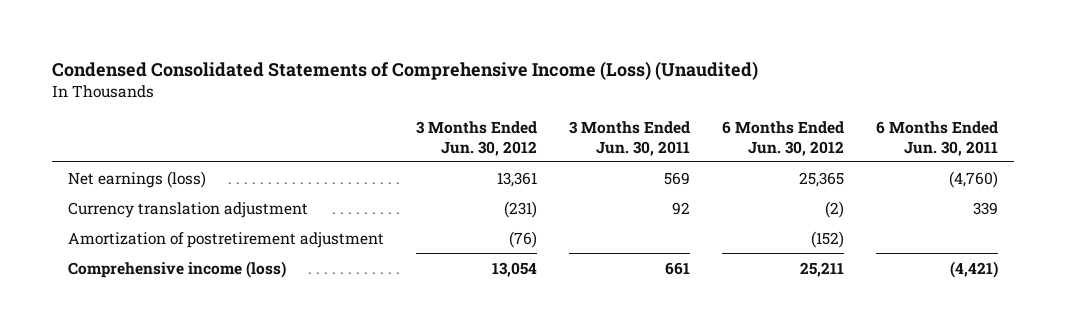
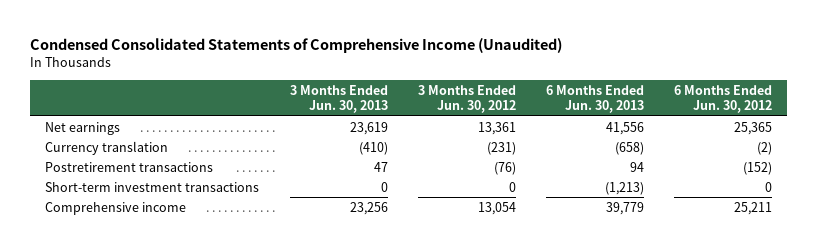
[51,60,758,80] Condensed Consolidated Statements of Comprehensive Income (Loss) (Unaudited) -> [30,38,563,54] Condensed Consolidated Statements of Comprehensive Income (Unaudited)
[568,120,690,156] 3 Months Ended Jun. 30, 2011 -> none
[876,120,999,156] 6 Months Ended Jun. 30, 2011 -> none
none -> [289,84,388,114] 3 Months Ended Jun. 30, 2013
none -> [545,84,644,114] 6 Months Ended Jun. 30, 2013
[67,170,206,188] Net earnings (loss) -> [45,121,121,135] Net earnings
[67,201,308,218] Currency translation adjustment -> [45,140,169,155] Currency translation
[67,231,384,248] Amortization of postretirement adjustment -> [45,161,214,172] Postretirement transactions
none -> [45,181,260,192] Short-term investment transactions
[67,260,286,278] Comprehensive income (loss) -> [45,201,187,215] Comprehensive income

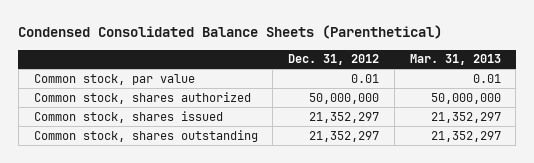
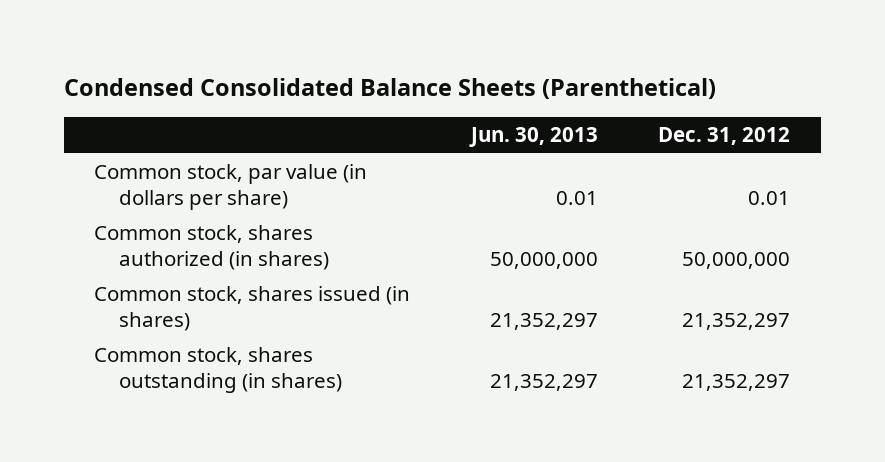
[409,54,501,66] Mar. 31, 2013 -> none
none -> [468,127,598,148] Jun. 30, 2013
[33,73,195,85] Common stock, par value -> [94,164,368,210] Common stock, par value (in dollars per share)
[33,91,251,104] Common stock, shares authorized -> [94,225,329,270] Common stock, shares authorized (in shares)
[33,110,223,123] Common stock, shares issued -> [94,286,411,331] Common stock, shares issued (in shares)
[33,129,258,142] Common stock, shares outstanding -> [94,347,342,393] Common stock, shares outstanding (in shares)

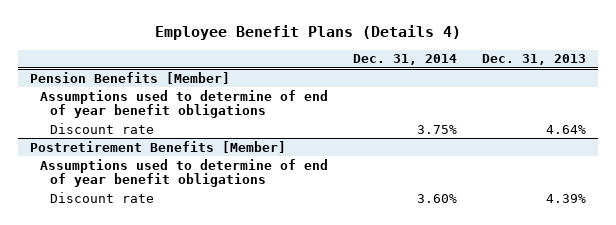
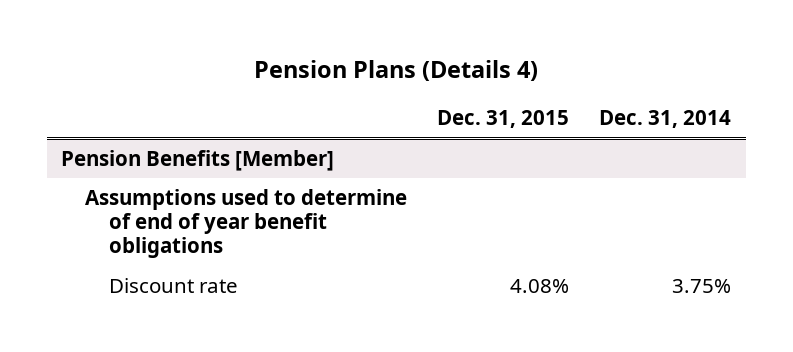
[155,25,462,41] Employee Benefit Plans (Details 4) -> [254,60,539,82] Pension Plans (Details 4)
[482,54,587,66] Dec. 31, 2013 -> none
none -> [437,110,570,129] Dec. 31, 2015
[30,140,287,153] Postretirement Benefits [Member] -> none
[40,158,329,188] Assumptions used to determine of end of year benefit obligations -> none
[49,191,154,203] Discount rate -> none

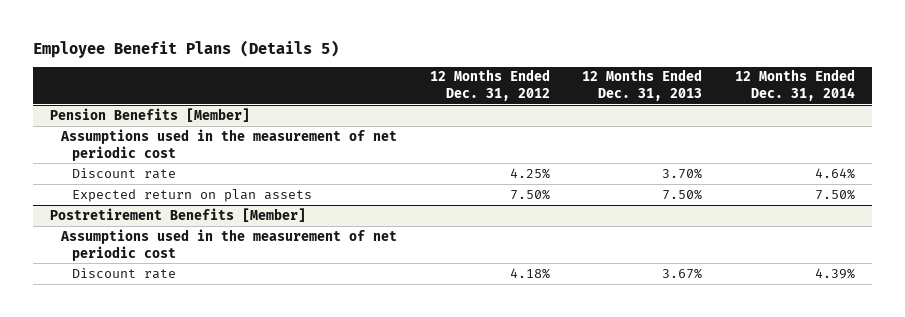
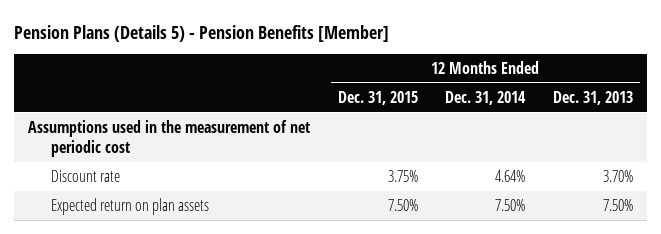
[33,39,340,58] Employee Benefit Plans (Details 5) -> [14,24,390,42] Pension Plans (Details 5) - Pension Benefits [Member]
[429,69,550,102] 12 Months Ended Dec. 31, 2012 -> none
none -> [337,90,418,105] Dec. 31, 2015
[49,107,250,122] Pension Benefits [Member] -> none
[49,207,306,222] Postretirement Benefits [Member] -> none
[60,228,398,261] Assumptions used in the measurement of net periodic cost -> none
[72,267,177,279] Discount rate -> none

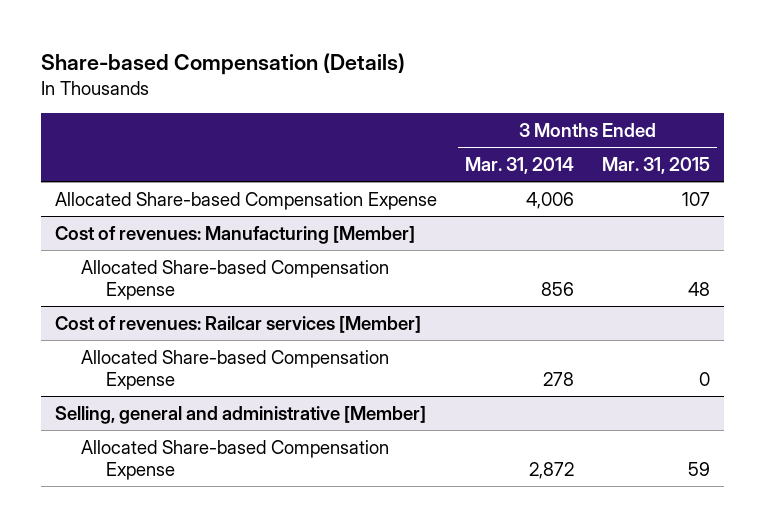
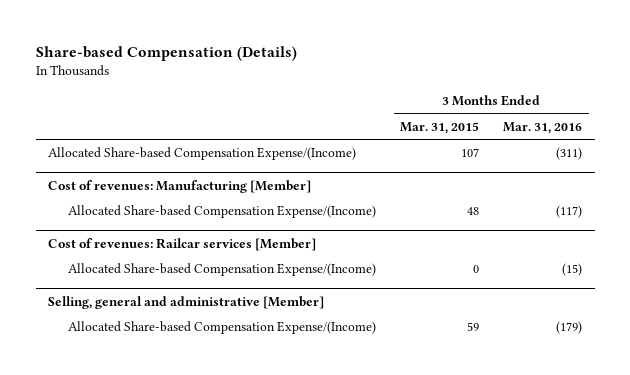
[465,156,575,174] Mar. 31, 2014 -> none
none -> [503,121,583,134] Mar. 31, 2016
[55,191,438,210] Allocated Share-based Compensation Expense -> [47,147,356,161] Allocated Share-based Compensation Expense/(Income)
[80,259,389,300] Allocated Share-based Compensation Expense -> [67,205,376,219] Allocated Share-based Compensation Expense/(Income)
[80,349,389,390] Allocated Share-based Compensation Expense -> [67,263,376,277] Allocated Share-based Compensation Expense/(Income)
[80,439,389,480] Allocated Share-based Compensation Expense -> [67,321,376,335] Allocated Share-based Compensation Expense/(Income)

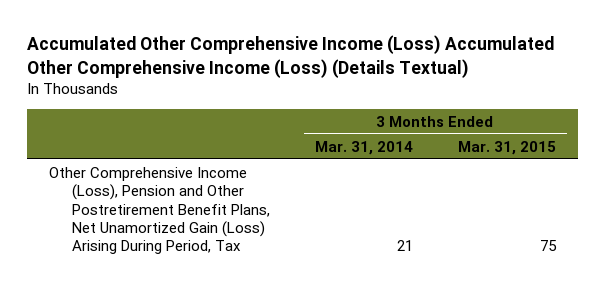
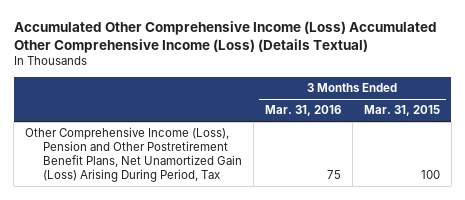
[315,140,414,155] Mar. 31, 2014 -> none
none -> [264,105,341,117] Mar. 31, 2016
[539,240,557,252] 75 -> [420,169,440,179] 100

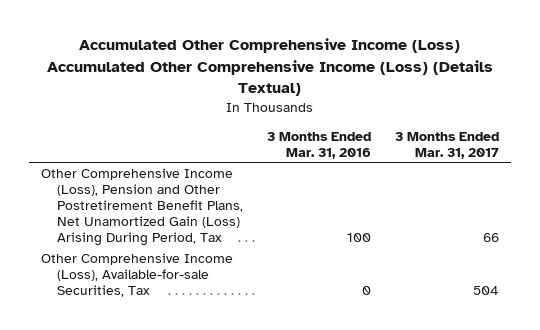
[363,105,440,117] Mar. 31, 2015 -> none
none -> [394,131,499,159] 3 Months Ended Mar. 31, 2017
[326,169,341,179] 75 -> [347,232,372,242] 100
none -> [40,253,233,298] Other Comprehensive Income (Loss), Available-for-sale Securities, Tax

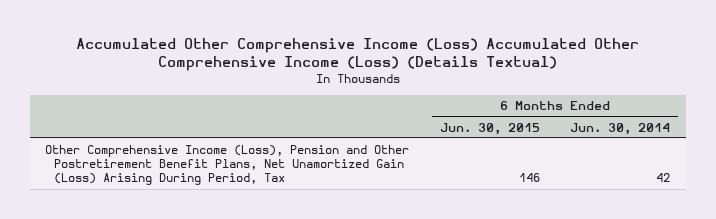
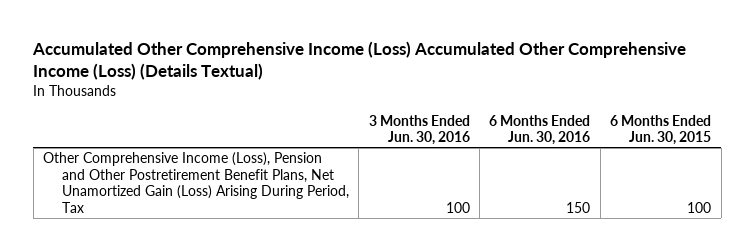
[570,122,671,135] Jun. 30, 2014 -> none
none -> [368,114,470,146] 3 Months Ended Jun. 30, 2016
none -> [489,114,591,146] 6 Months Ended Jun. 30, 2016
[518,173,540,183] 146 -> [687,201,712,213] 100

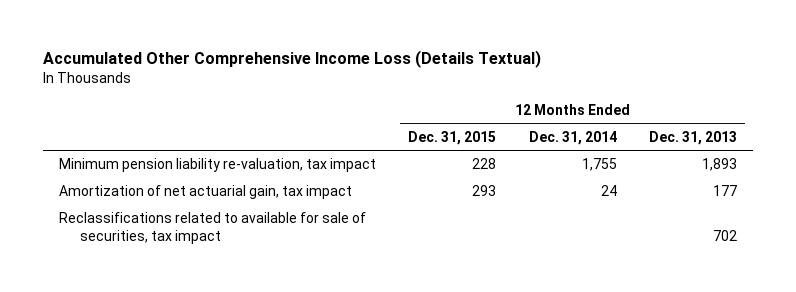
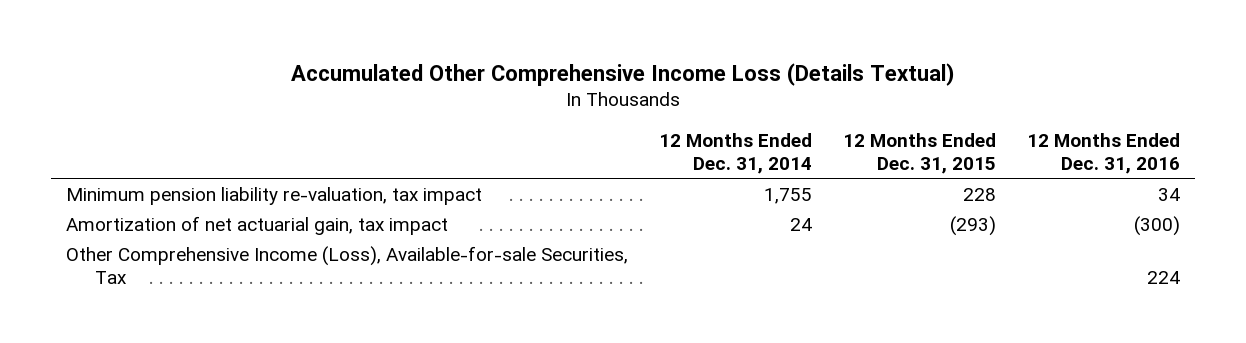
[648,130,737,145] Dec. 31, 2013 -> none
none -> [1026,133,1180,175] 12 Months Ended Dec. 31, 2016
[58,212,366,244] Reclassifications related to available for sale of securities, tax impact -> none
[472,185,497,197] 293 -> [949,215,996,236] (293)
none -> [66,245,629,284] Other Comprehensive Income (Loss), Available-for-sale Securities, Tax

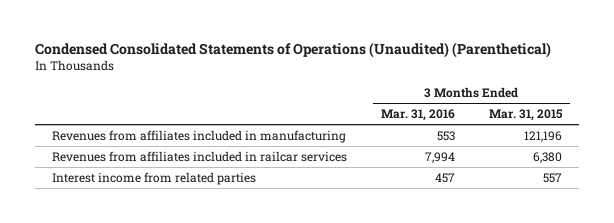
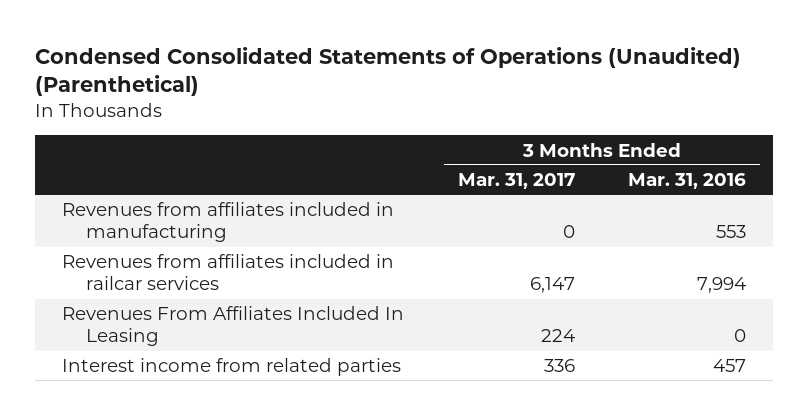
[488,109,563,122] Mar. 31, 2015 -> none
none -> [457,172,575,189] Mar. 31, 2017
none -> [61,306,404,347] Revenues From Affiliates Included In Leasing

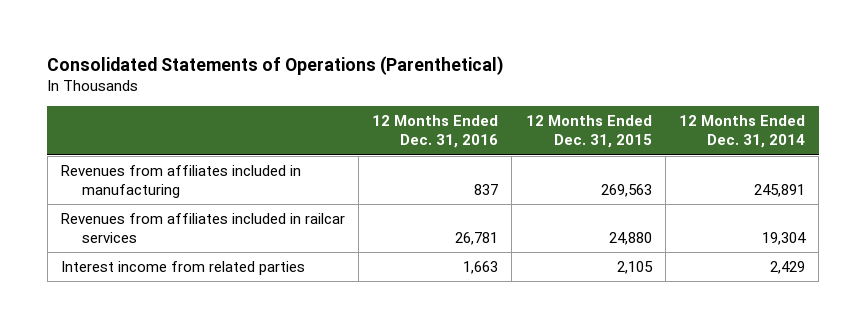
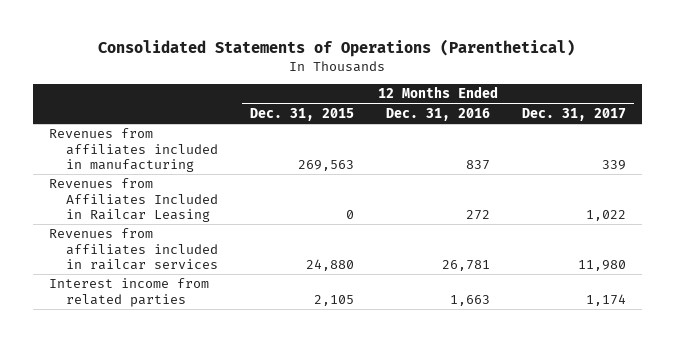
[678,114,805,149] 12 Months Ended Dec. 31, 2014 -> none
none -> [521,107,626,121] Dec. 31, 2017
none -> [48,178,219,223] Revenues from Affiliates Included in Railcar Leasing

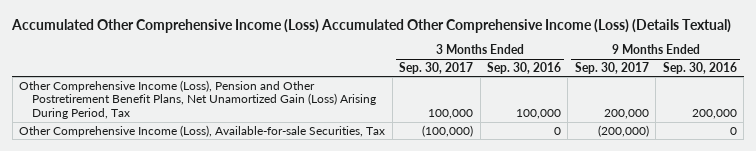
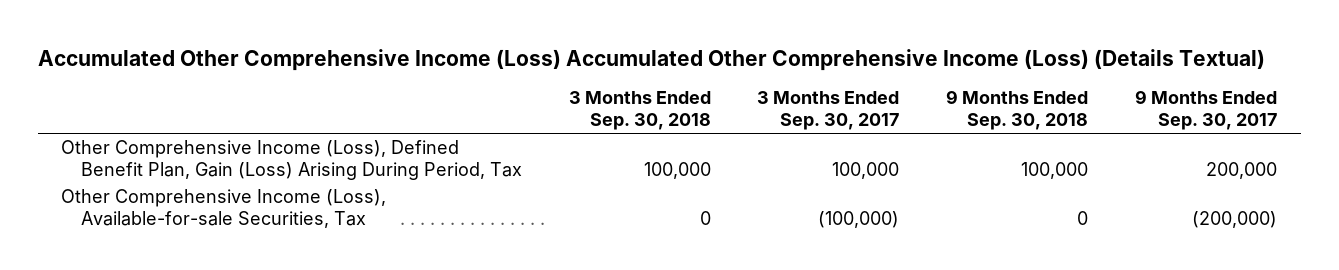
[486,61,561,74] Sep. 30, 2016 -> none
[662,61,737,74] Sep. 30, 2016 -> none
none -> [568,91,711,131] 3 Months Ended Sep. 30, 2018
none -> [946,90,1089,131] 9 Months Ended Sep. 30, 2018
[19,79,376,120] Other Comprehensive Income (Loss), Pension and Other Postretirement Benefit Plans, Net Unamortized Gain (Loss) Arising During Period, Tax -> [61,140,522,181] Other Comprehensive Income (Loss), Defined Benefit Plan, Gain (Loss) Arising During Period, Tax

